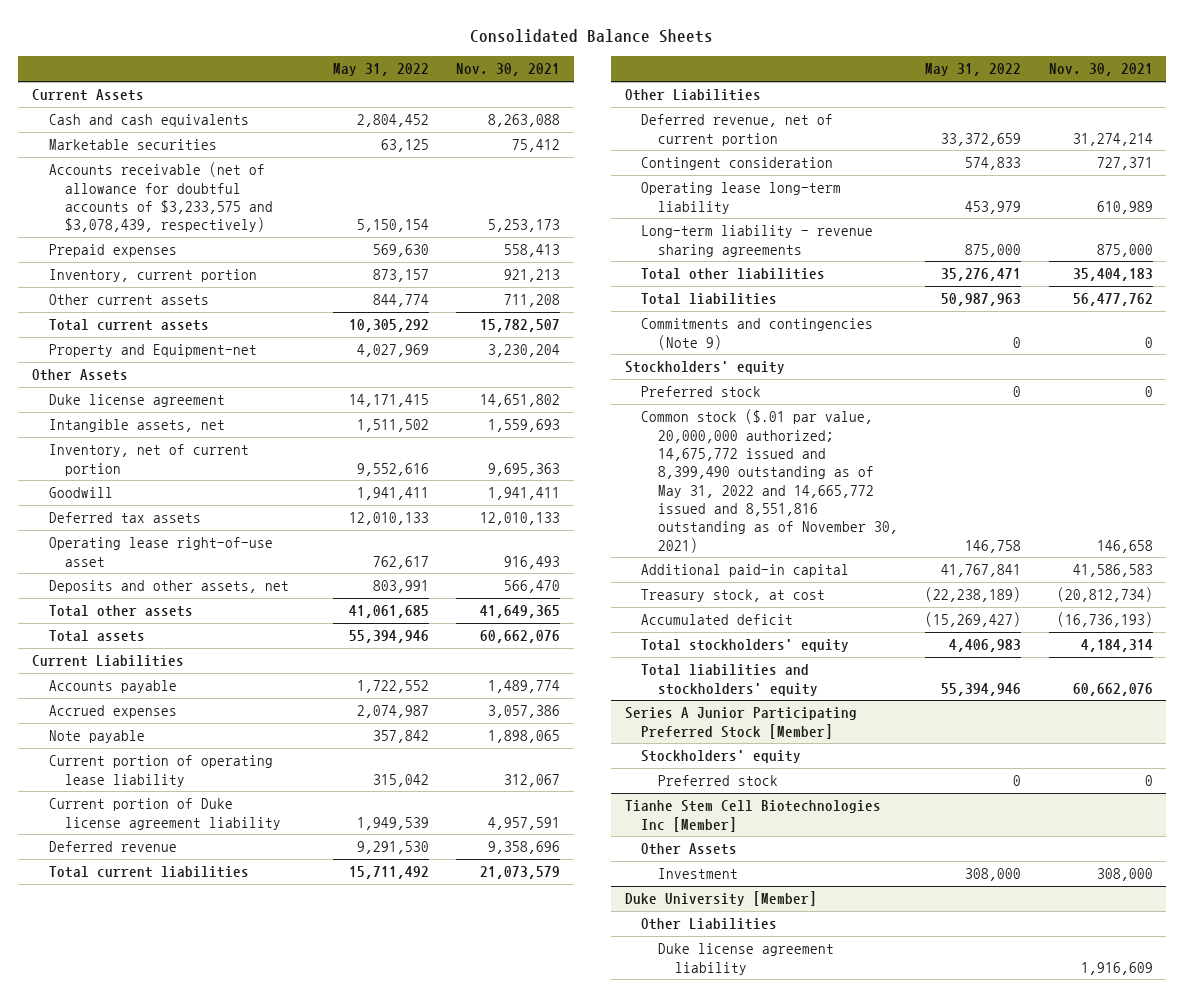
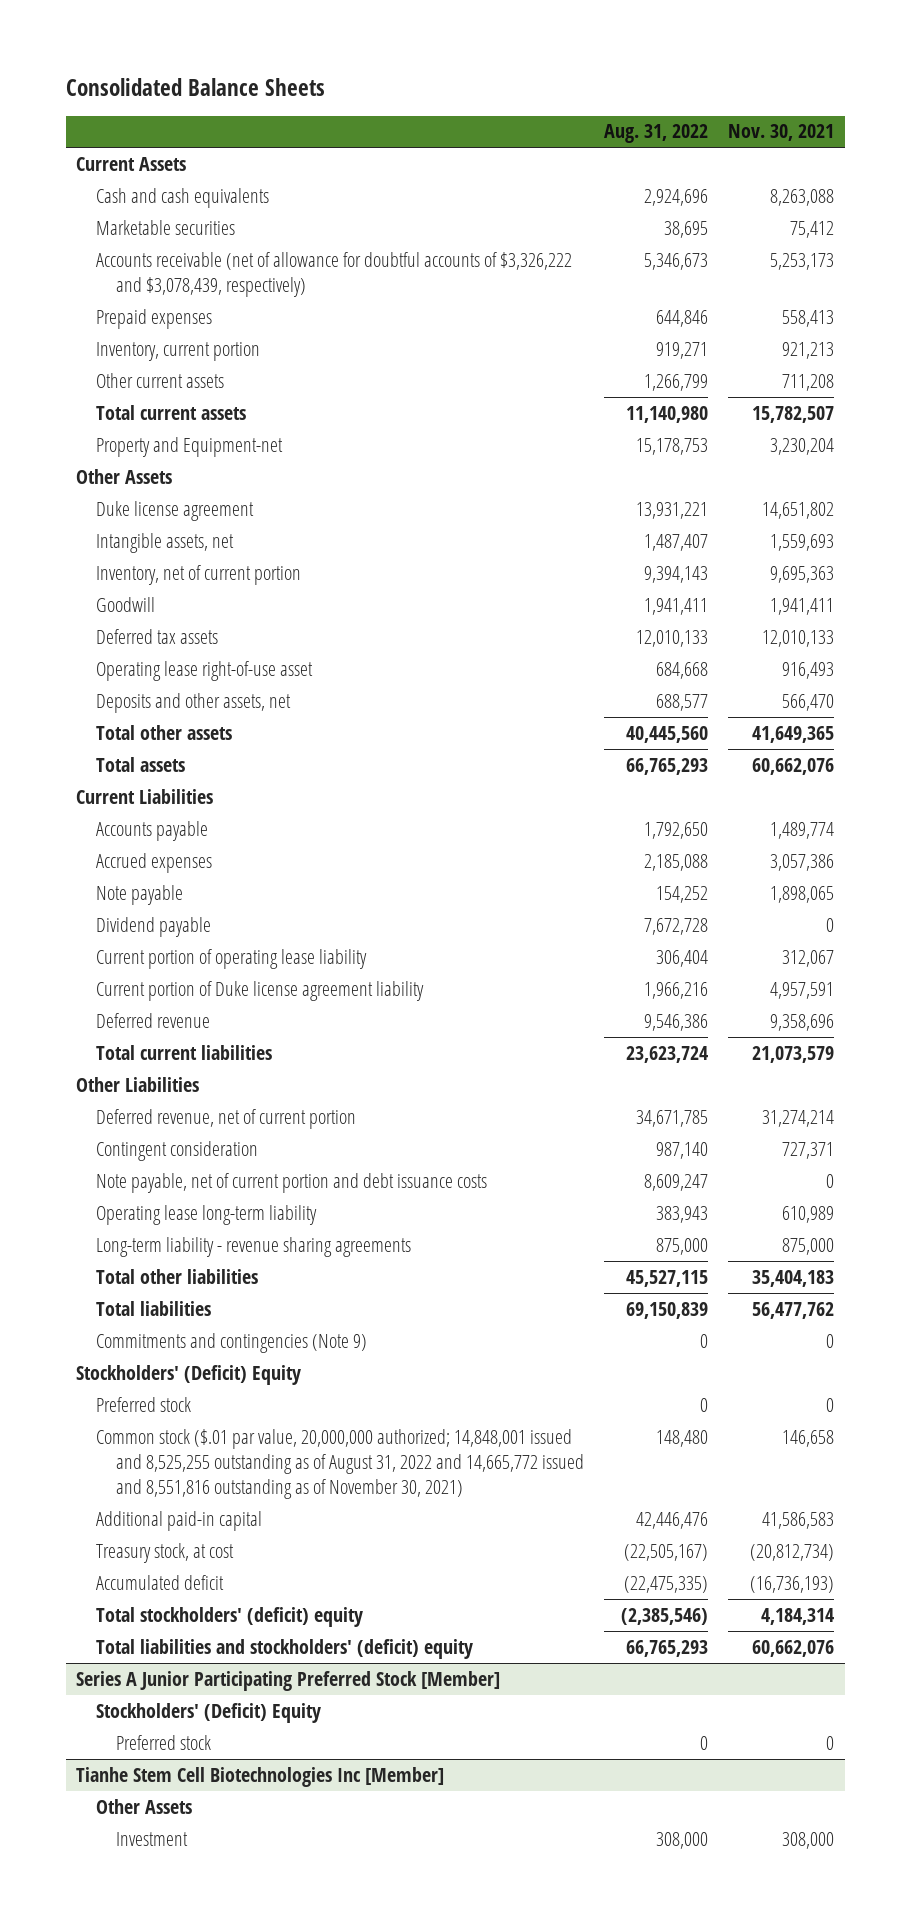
[332,63,429,77] May 31, 2022 -> none
none -> [604,124,709,144] Aug. 31, 2022
[48,162,274,233] Accounts receivable (net of allowance for doubtful accounts of $3,233,575 and $3,078,439, respectively) -> [95,251,572,298] Accounts receivable (net of allowance for doubtful accounts of $3,326,222 and $3,078,439, respectively)
none -> [95,916,211,937] Dividend payable
none -> [95,1172,487,1193] Note payable, net of current portion and debt issuance costs
[624,361,785,375] Stockholders' equity -> [76,1364,302,1385] Stockholders' (Deficit) Equity
[641,409,898,553] Common stock ($.01 par value, 20,000,000 authorized; 14,675,772 issued and 8,399,490 outstanding as of May 31, 2022 and 14,665,772 issued and 8,551,816 outstanding as of November 30, 2021) -> [95,1428,584,1500] Common stock ($.01 par value, 20,000,000 authorized; 14,848,001 issued and 8,525,255 outstanding as of August 31, 2022 and 14,665,772 issued and 8,551,816 outstanding as of November 30, 2021)
[641,639,850,653] Total stockholders' equity -> [95,1606,363,1627] Total stockholders' (deficit) equity
[641,664,818,696] Total liabilities and stockholders' equity -> [95,1638,473,1659] Total liabilities and stockholders' (deficit) equity
[641,750,802,764] Stockholders' equity -> [95,1702,321,1723] Stockholders' (Deficit) Equity
[624,891,817,907] Duke University [Member] -> none
[641,918,778,931] Other Liabilities -> none
[657,943,834,975] Duke license agreement liability -> none

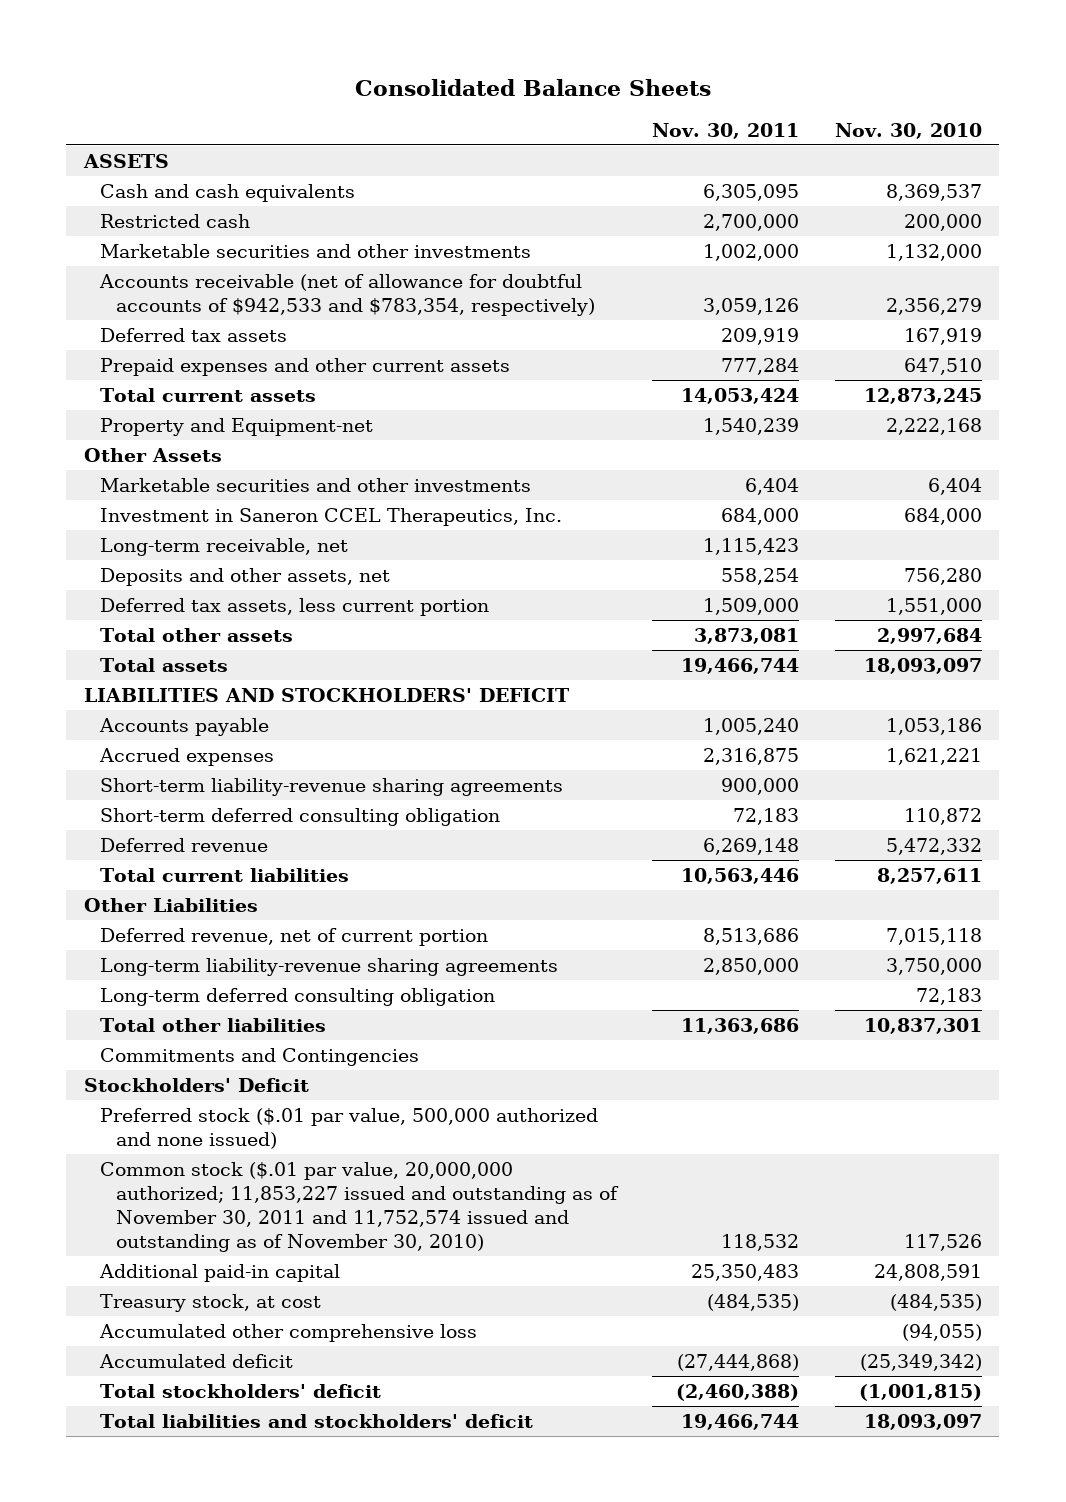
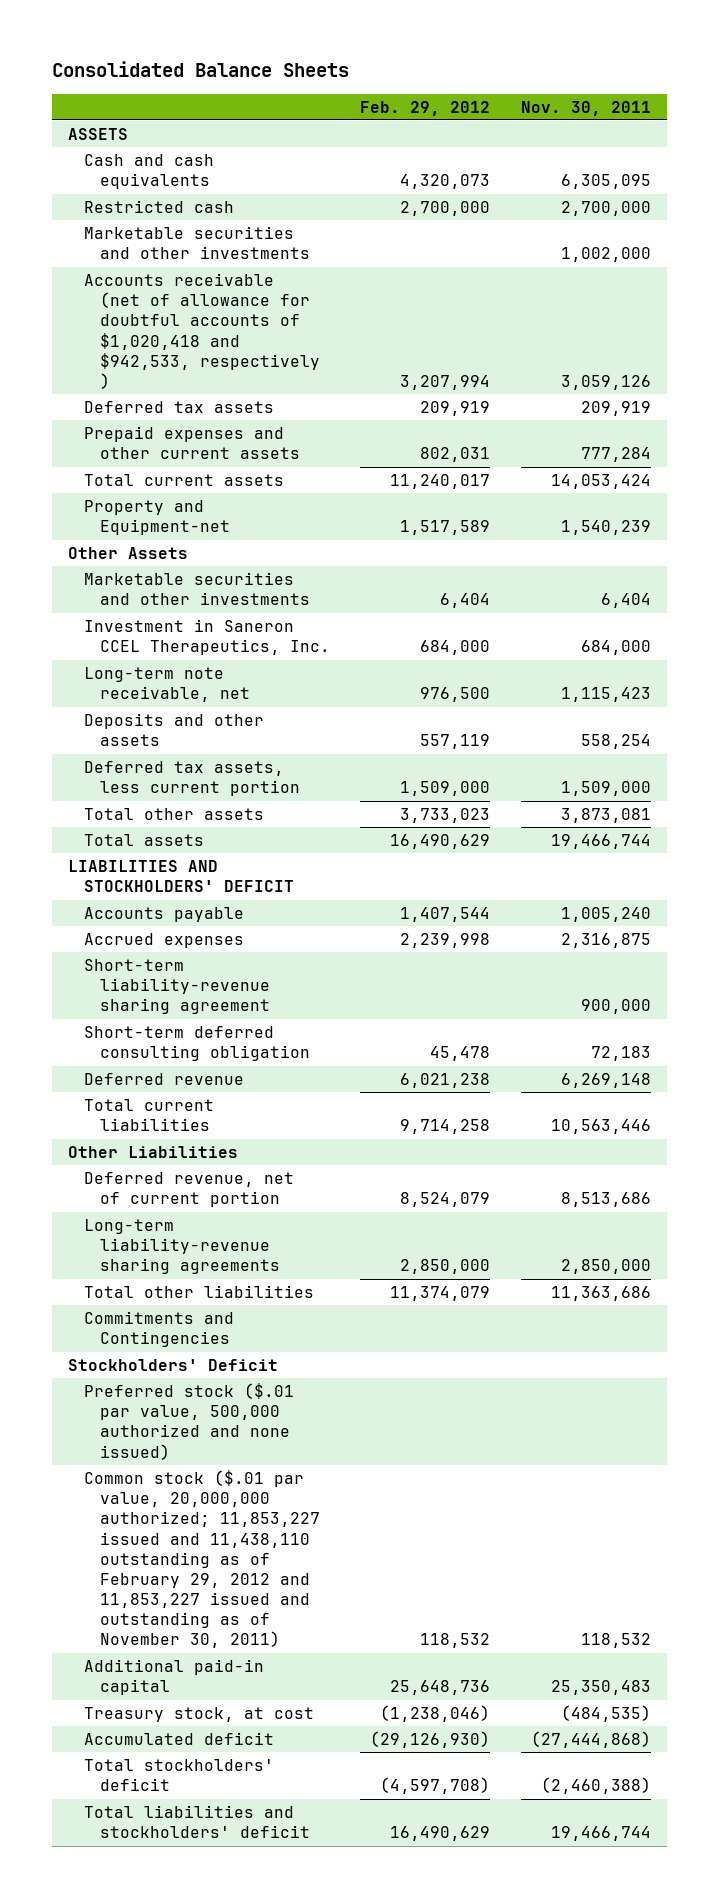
[834,122,982,139] Nov. 30, 2010 -> none
none -> [360,100,491,116] Feb. 29, 2012
[98,273,595,316] Accounts receivable (net of allowance for doubtful accounts of $942,533 and $783,354, respectively) -> [83,273,320,389] Accounts receivable (net of allowance for doubtful accounts of $1,020,418 and $942,533, respectively )
[99,537,348,556] Long-term receivable, net -> [83,667,250,703] Long-term note receivable, net
[99,567,390,586] Deposits and other assets, net -> [83,713,264,747] Deposits and other assets
[99,777,563,796] Short-term liability-revenue sharing agreements -> [83,959,270,1015] Short-term liability-revenue sharing agreement
[99,987,495,1006] Long-term deferred consulting obligation -> none
[99,1161,619,1252] Common stock ($.01 par value, 20,000,000 authorized; 11,853,227 issued and outstanding as of November 30, 2011 and 11,752,574 issued and outstanding as of November 30, 2010) -> [83,1470,320,1649] Common stock ($.01 par value, 20,000,000 authorized; 11,853,227 issued and 11,438,110 outstanding as of February 29, 2012 and 11,853,227 issued and outstanding as of November 30, 2011)
[98,1323,477,1342] Accumulated other comprehensive loss -> none

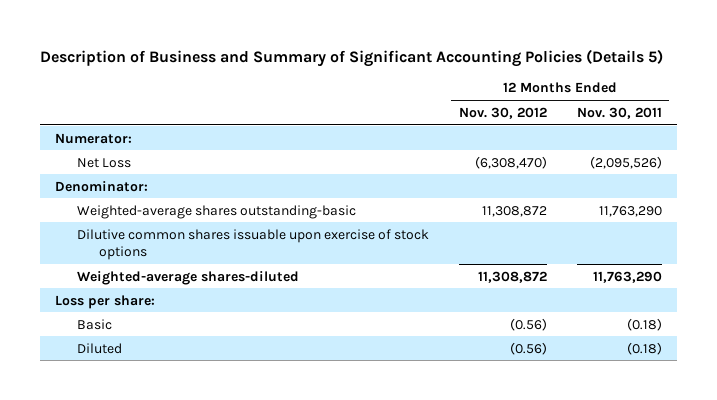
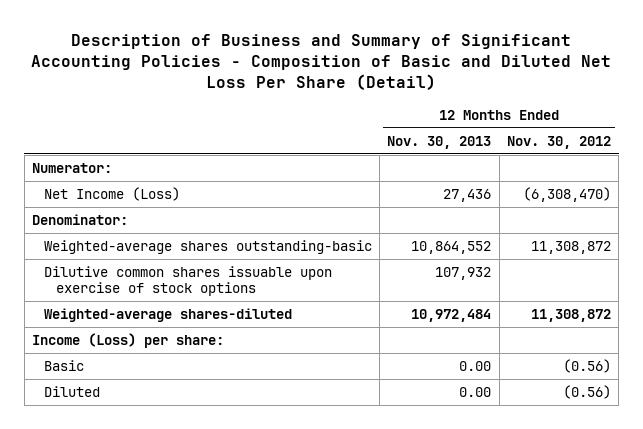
[39,48,663,67] Description of Business and Summary of Significant Accounting Policies (Details 5) -> [31,33,612,91] Description of Business and Summary of Significant Accounting Policies - Composition of Basic and Diluted Net Loss Per Share (Detail)
[576,106,662,119] Nov. 30, 2011 -> none
none -> [387,135,492,149] Nov. 30, 2013
[77,157,132,168] Net Loss -> [43,186,180,201] Net Income (Loss)
[54,294,155,309] Loss per share: -> [31,332,224,348] Income (Loss) per share:

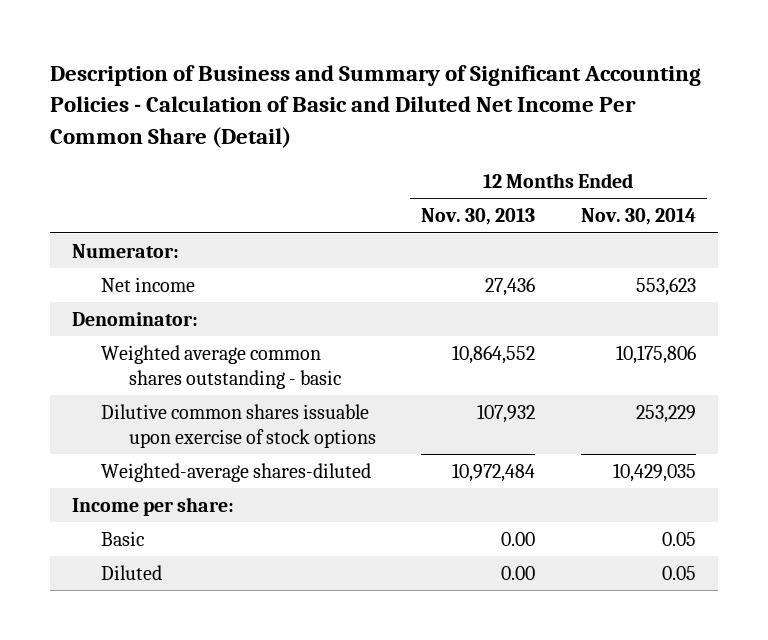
[31,33,612,91] Description of Business and Summary of Significant Accounting Policies - Composition of Basic and Diluted Net Loss Per Share (Detail) -> [49,65,701,148] Description of Business and Summary of Significant Accounting Policies - Calculation of Basic and Diluted Net Income Per Common Share (Detail)
[506,135,611,149] Nov. 30, 2012 -> none
none -> [580,208,696,226] Nov. 30, 2014
[43,186,180,201] Net Income (Loss) -> [100,276,195,292] Net income
[43,239,372,254] Weighted-average shares outstanding-basic -> [100,344,342,389] Weighted average common shares outstanding - basic
[31,332,224,348] Income (Loss) per share: -> [72,496,235,516] Income per share:

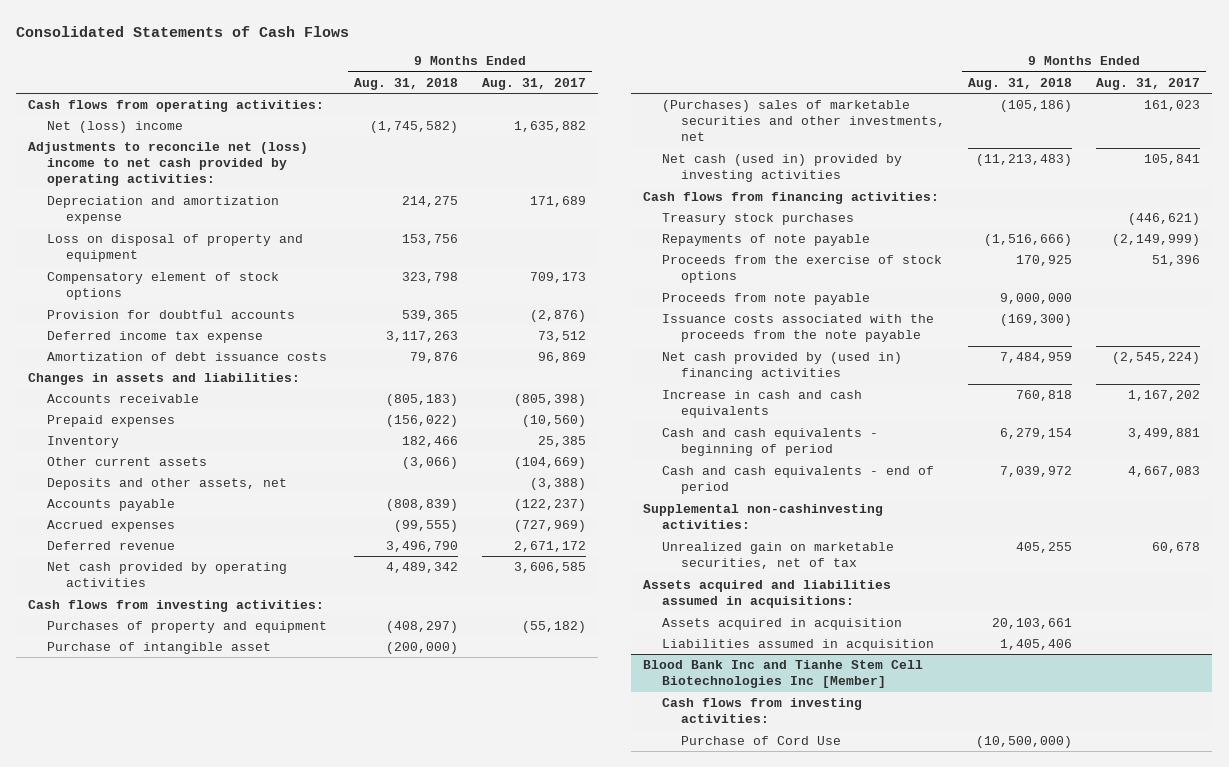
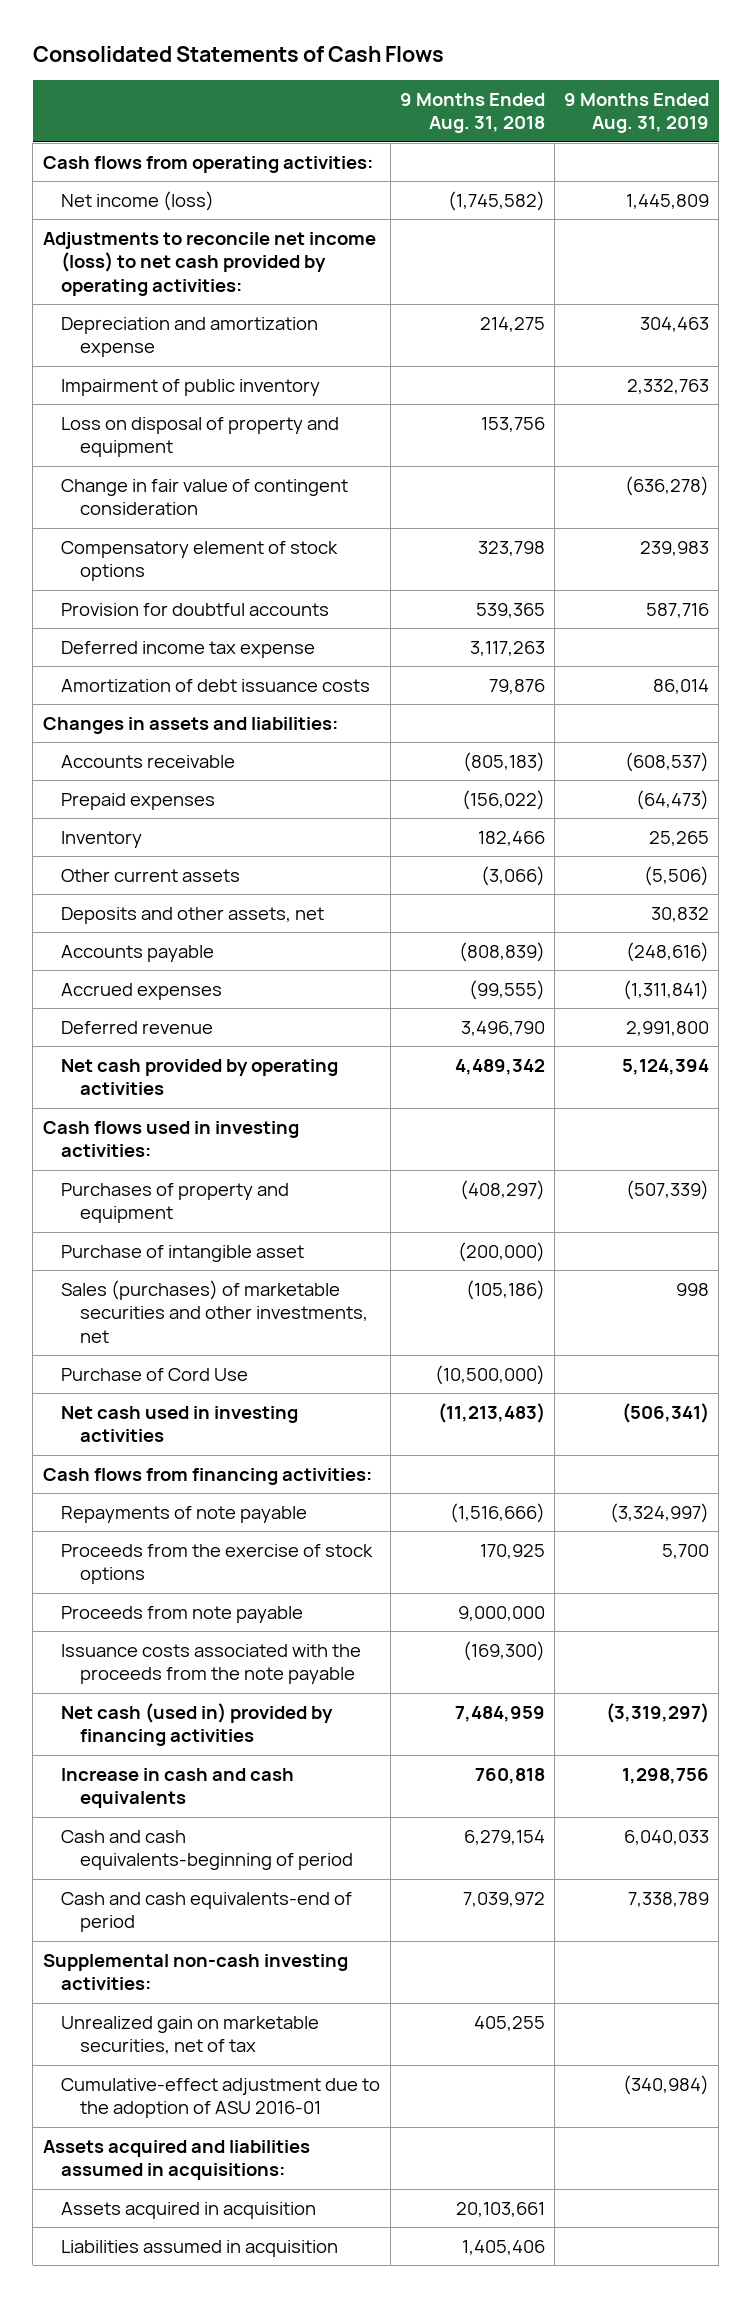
[481,77,586,90] Aug. 31, 2017 -> none
none -> [564,92,710,134] 9 Months Ended Aug. 31, 2019
[47,121,184,134] Net (loss) income -> [61,190,215,211] Net income (loss)
[28,142,309,187] Adjustments to reconcile net (loss) income to net cash provided by operating activities: -> [42,231,376,296] Adjustments to reconcile net income (loss) to net cash provided by operating activities:
none -> [61,378,321,396] Impairment of public inventory
none -> [61,478,349,516] Change in fair value of contingent consideration
[28,600,325,613] Cash flows from investing activities: -> [42,1120,299,1158] Cash flows used in investing activities:
[661,100,945,142] (Purchases) sales of marketable securities and other investments, net -> [61,1279,369,1343] Sales (purchases) of marketable securities and other investments, net
none -> [61,1367,249,1381] Purchase of Cord Use
[661,154,902,183] Net cash (used in) provided by investing activities -> [61,1405,299,1443] Net cash used in investing activities
[661,213,854,226] Treasury stock purchases -> none
[661,352,902,381] Net cash provided by (used in) financing activities -> [61,1702,334,1747] Net cash (used in) provided by financing activities
[661,428,878,457] Cash and cash equivalents - beginning of period -> [61,1829,354,1871] Cash and cash equivalents-beginning of period
[661,466,934,495] Cash and cash equivalents - end of period -> [61,1891,353,1933] Cash and cash equivalents-end of period
[642,504,883,530] Supplemental non-cashinvesting activities: -> [42,1953,348,1991] Supplemental non-cash investing activities:
none -> [61,2077,381,2119] Cumulative-effect adjustment due to the adoption of ASU 2016-01
[642,660,923,689] Blood Bank Inc and Tianhe Stem Cell Biotechnologies Inc [Member] -> none
[661,698,862,724] Cash flows from investing activities: -> none
[680,736,841,746] Purchase of Cord Use -> none

